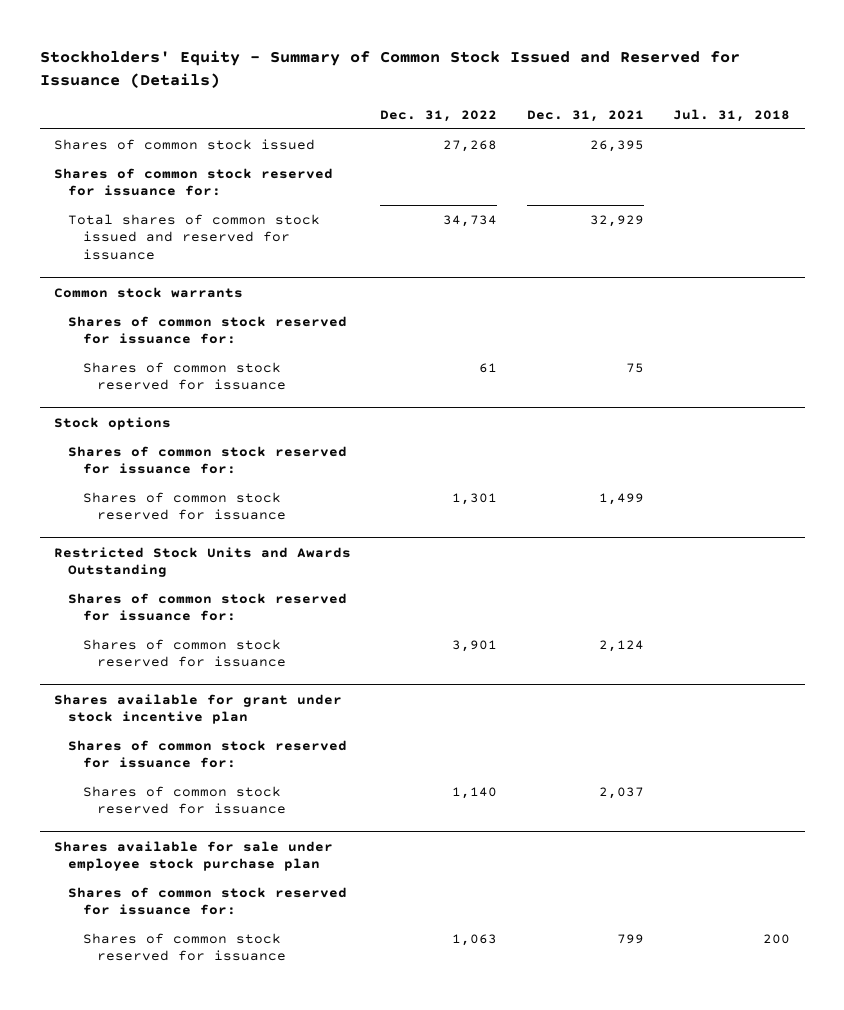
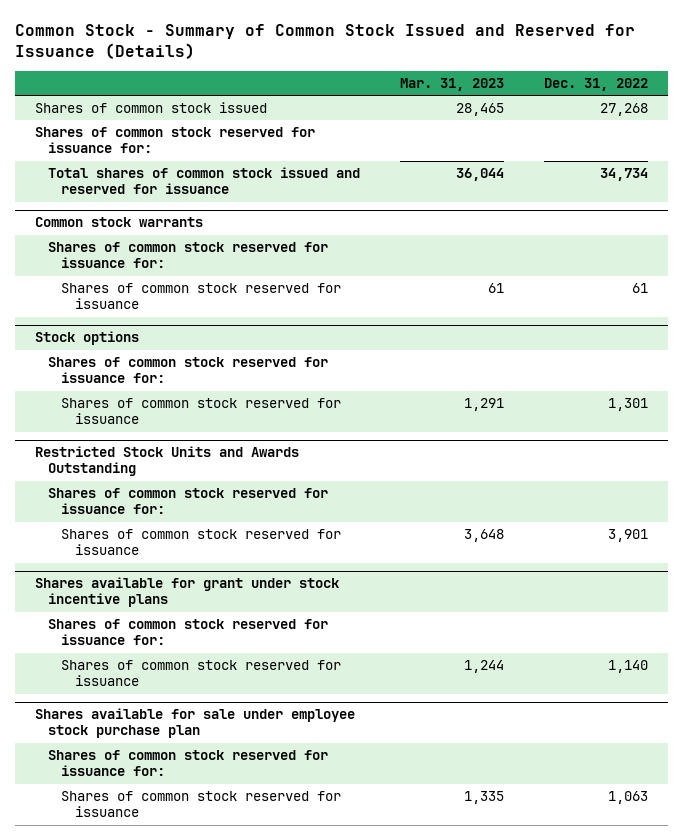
[39,50,740,89] Stockholders' Equity - Summary of Common Stock Issued and Reserved for Issuance (Details) -> [14,23,635,59] Common Stock - Summary of Common Stock Issued and Reserved for Issuance (Details)
[526,109,644,122] Dec. 31, 2021 -> none
[673,108,791,122] Jul. 31, 2018 -> none
none -> [399,77,504,91] Mar. 31, 2023
[54,693,343,725] Shares available for grant under stock incentive plan -> [34,577,339,608] Shares available for grant under stock incentive plans

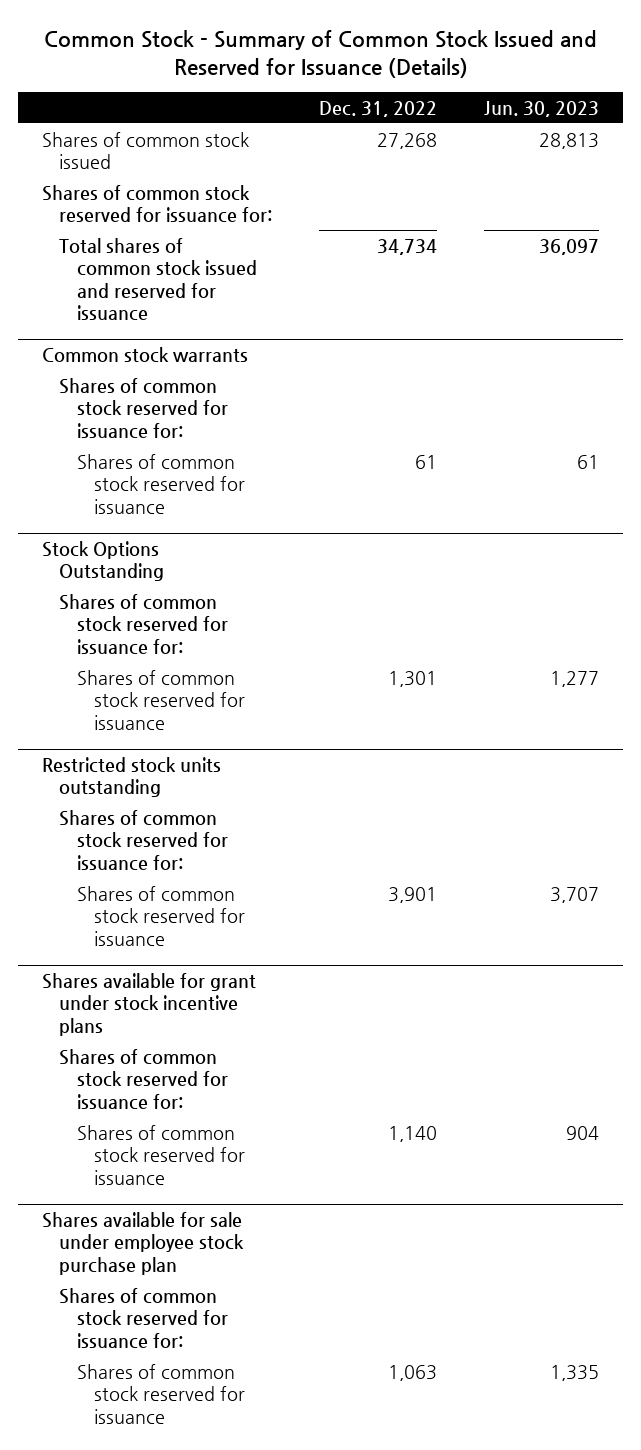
[399,77,504,91] Mar. 31, 2023 -> none
none -> [484,100,600,117] Jun. 30, 2023
[34,331,139,346] Stock options -> [41,540,165,582] Stock Options Outstanding
[34,446,299,477] Restricted Stock Units and Awards Outstanding -> [41,756,221,798] Restricted stock units outstanding

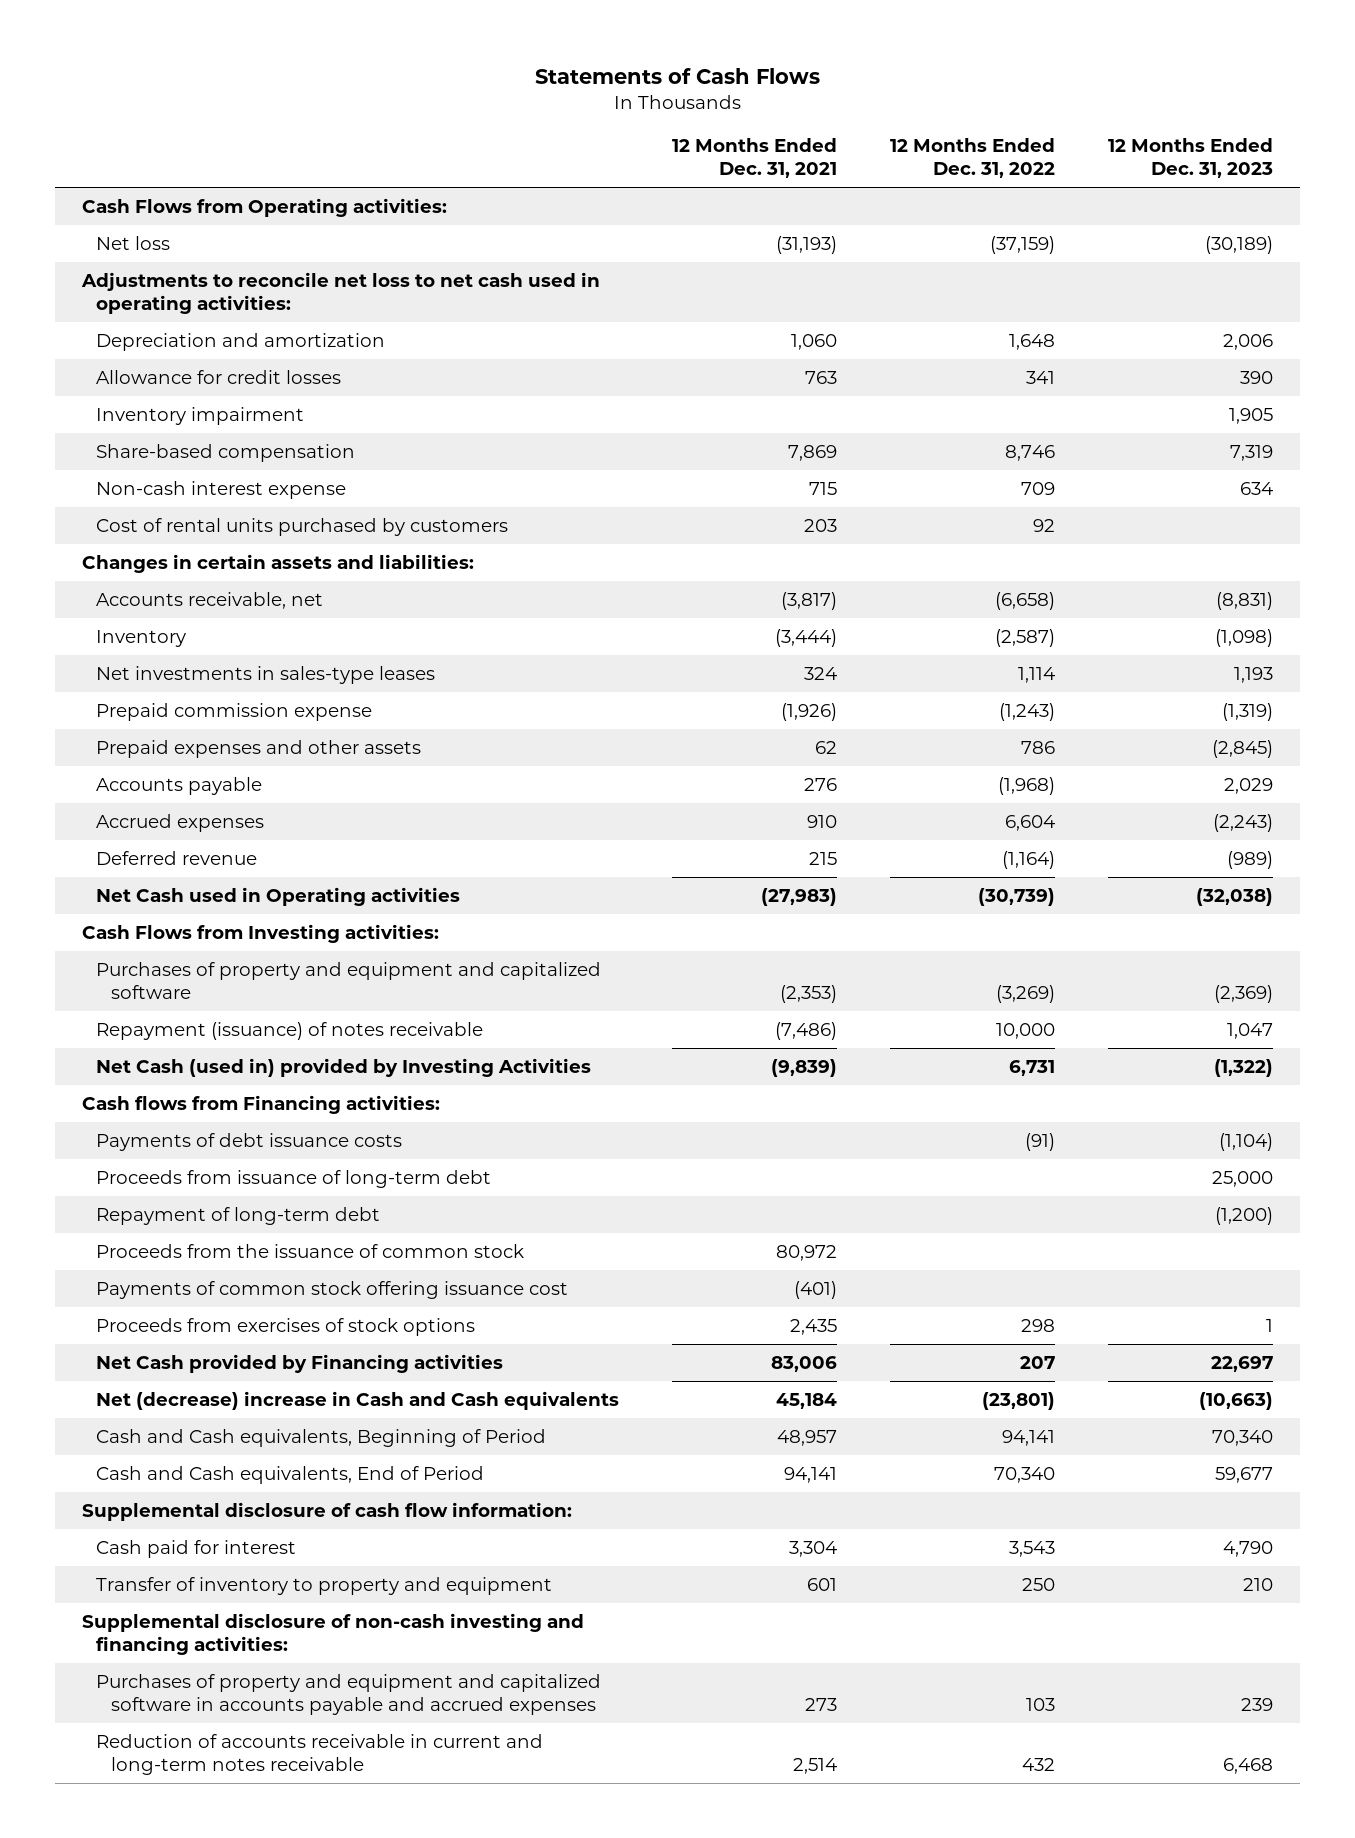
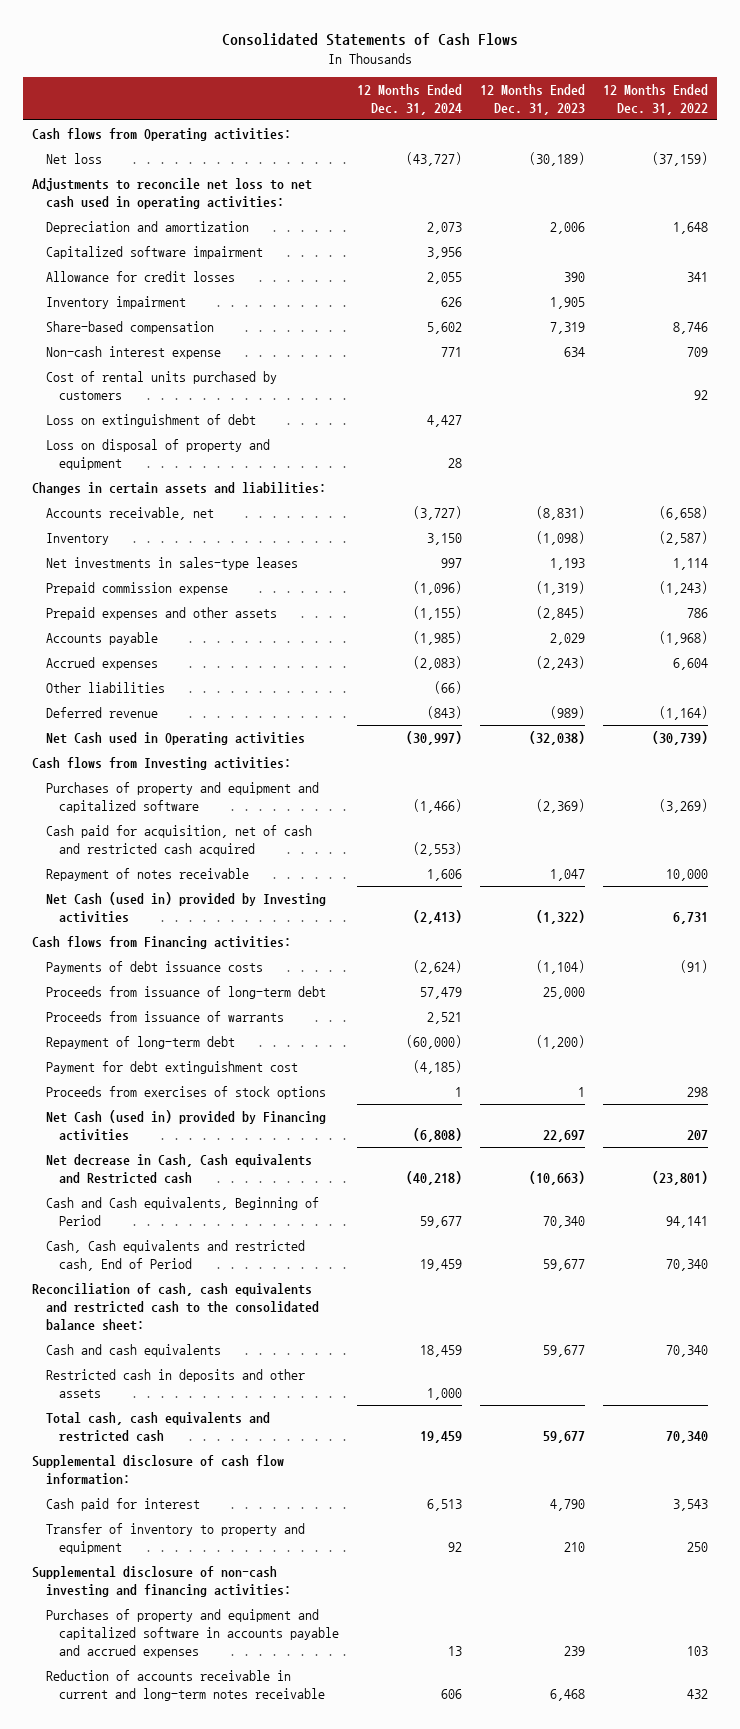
[534,67,820,84] Statements of Cash Flows -> [222,33,519,47] Consolidated Statements of Cash Flows
[672,137,838,179] 12 Months Ended Dec. 31, 2021 -> none
none -> [357,84,463,116] 12 Months Ended Dec. 31, 2024
[81,197,447,217] Cash Flows from Operating activities: -> [31,127,291,141] Cash flows from Operating activities:
none -> [45,245,263,259] Capitalized software impairment
none -> [45,413,256,427] Loss on extinguishment of debt
none -> [45,438,270,470] Loss on disposal of property and equipment
none -> [45,681,165,693] Other liabilities
[81,923,439,943] Cash Flows from Investing activities: -> [31,756,291,770] Cash flows from Investing activities:
none -> [45,824,312,856] Cash paid for acquisition, net of cash and restricted cash acquired
[96,1021,484,1040] Repayment (issuance) of notes receivable -> [45,867,249,881] Repayment of notes receivable
[96,1057,592,1077] Net Cash (used in) provided by Investing Activities -> [45,891,326,923] Net Cash (used in) provided by Investing activities
none -> [45,1010,284,1022] Proceeds from issuance of warrants
[96,1243,525,1258] Proceeds from the issuance of common stock -> none
[96,1280,569,1299] Payments of common stock offering issuance cost -> none
none -> [45,1060,298,1074] Payment for debt extinguishment cost
[96,1353,504,1373] Net Cash provided by Financing activities -> [45,1109,326,1141] Net Cash (used in) provided by Financing activities
[96,1390,620,1410] Net (decrease) increase in Cash and Cash equivalents -> [45,1153,312,1184] Net decrease in Cash, Cash equivalents and Restricted cash
[96,1465,485,1484] Cash and Cash equivalents, End of Period -> [45,1239,305,1271] Cash, Cash equivalents and restricted cash, End of Period
none -> [31,1282,319,1331] Reconciliation of cash, cash equivalents and restricted cash to the consolidated balance sheet:
none -> [45,1343,221,1357] Cash and cash equivalents
none -> [45,1368,305,1398] Restricted cash in deposits and other assets
none -> [45,1411,270,1442] Total cash, cash equivalents and restricted cash

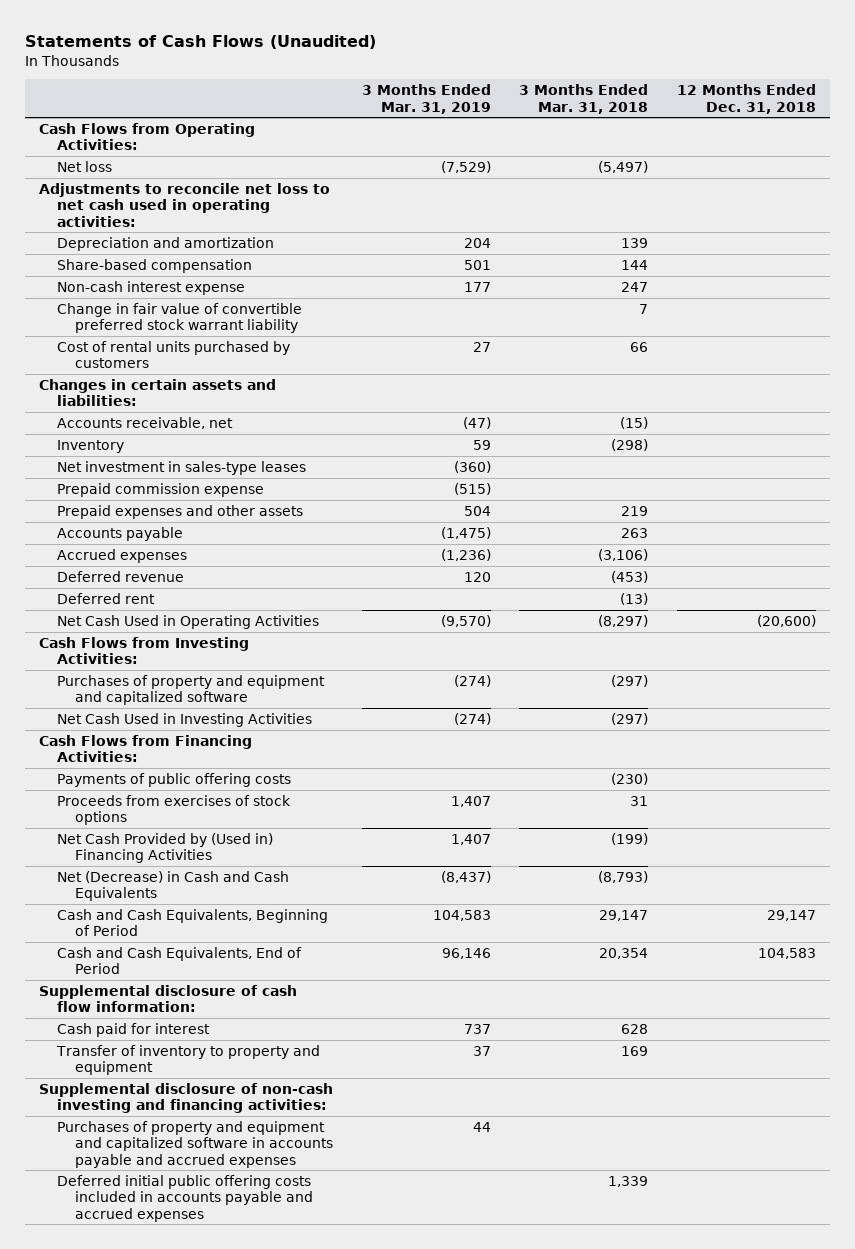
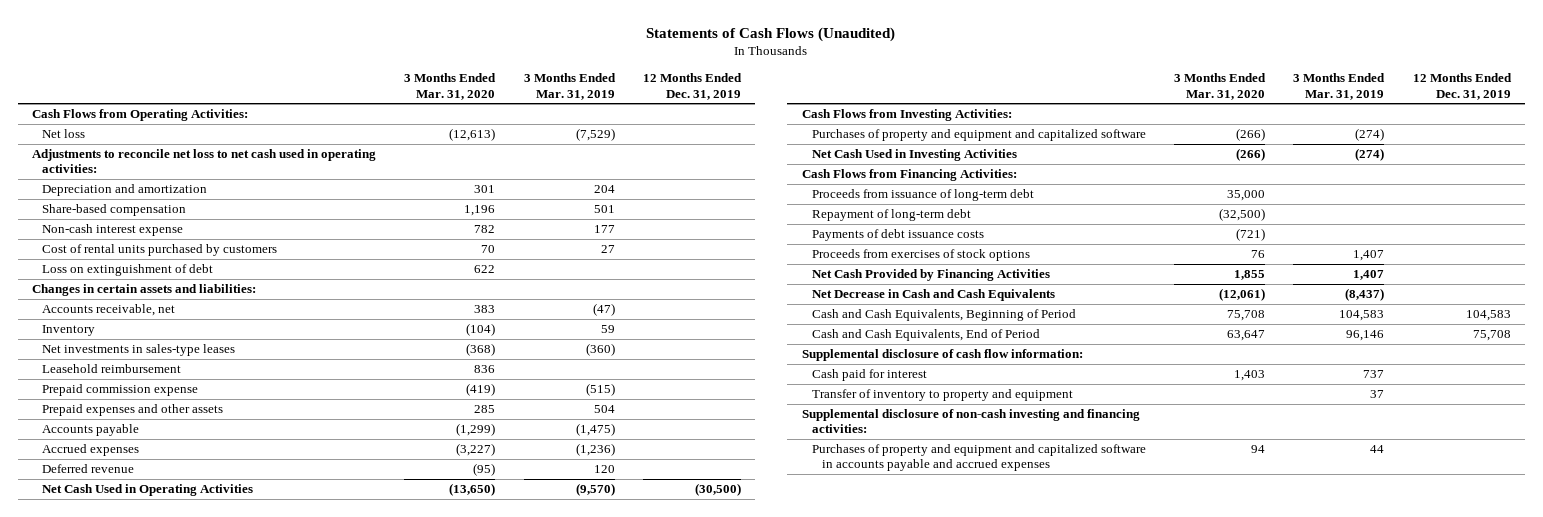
[519,84,649,114] 3 Months Ended Mar. 31, 2018 -> none
[676,84,816,114] 12 Months Ended Dec. 31, 2018 -> none
none -> [404,73,497,100] 3 Months Ended Mar. 31, 2020
none -> [643,73,743,100] 12 Months Ended Dec. 31, 2019
[57,302,303,334] Change in fair value of convertible preferred stock warrant liability -> none
none -> [42,264,214,277] Loss on extinguishment of debt
[57,460,307,475] Net investment in sales-type leases -> [42,344,236,357] Net investments in sales-type leases
none -> [42,364,182,374] Leasehold reimbursement
[57,592,156,604] Deferred rent -> none
[57,772,292,787] Payments of public offering costs -> none
none -> [811,189,1034,202] Proceeds from issuance of long-term debt
none -> [811,209,971,222] Repayment of long-term debt
none -> [811,229,984,242] Payments of debt issuance costs
[57,832,274,864] Net Cash Provided by (Used in) Financing Activities -> [811,269,1050,282] Net Cash Provided by Financing Activities
[57,870,290,902] Net (Decrease) in Cash and Cash Equivalents -> [811,289,1055,302] Net Decrease in Cash and Cash Equivalents
[57,1174,314,1222] Deferred initial public offering costs included in accounts payable and accrued expenses -> none

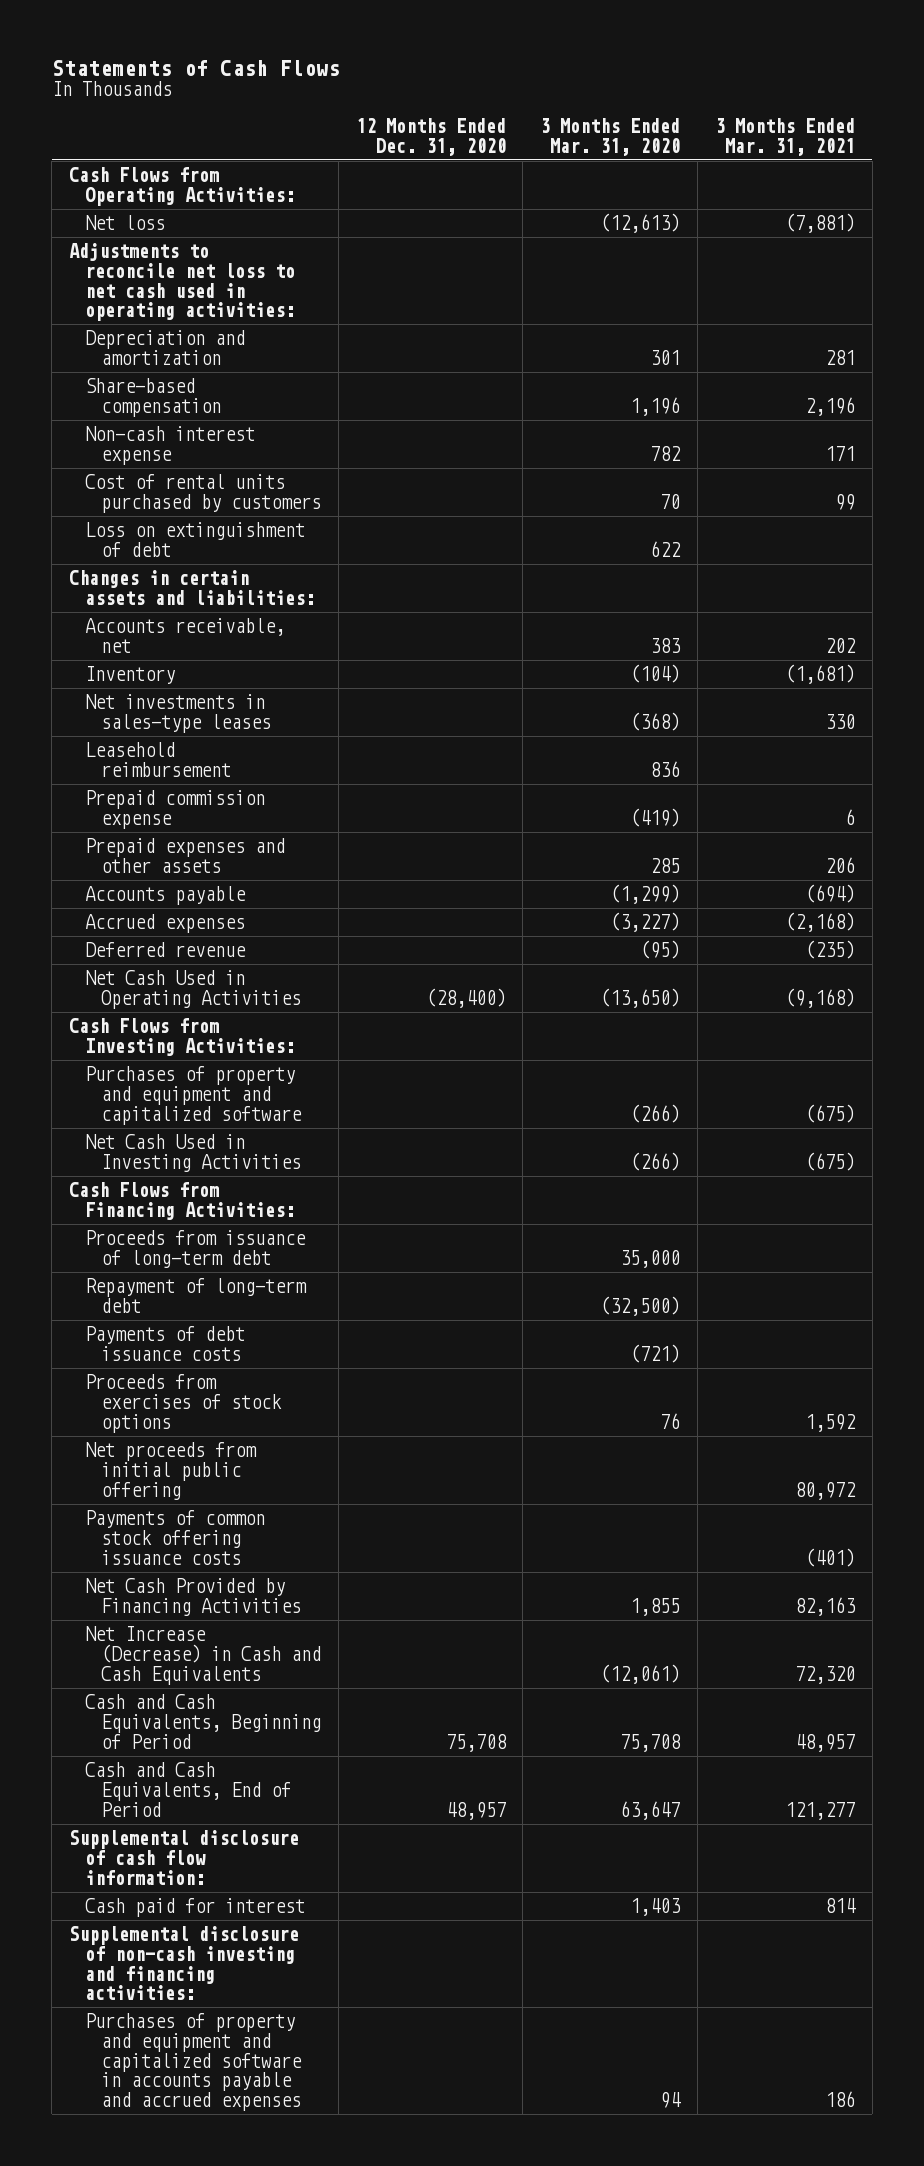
[646,26,896,42] Statements of Cash Flows (Unaudited) -> [51,59,340,76] Statements of Cash Flows
[523,73,616,100] 3 Months Ended Mar. 31, 2019 -> none
[643,73,743,100] 12 Months Ended Dec. 31, 2019 -> none
none -> [355,118,506,156] 12 Months Ended Dec. 31, 2020
none -> [715,118,856,156] 3 Months Ended Mar. 31, 2021
none -> [84,1442,257,1500] Net proceeds from initial public offering
none -> [84,1510,265,1565] Payments of common stock offering issuance costs
[811,289,1055,302] Net Decrease in Cash and Cash Equivalents -> [84,1626,321,1685] Net Increase (Decrease) in Cash and Cash Equivalents
[811,389,1073,402] Transfer of inventory to property and equipment -> none

